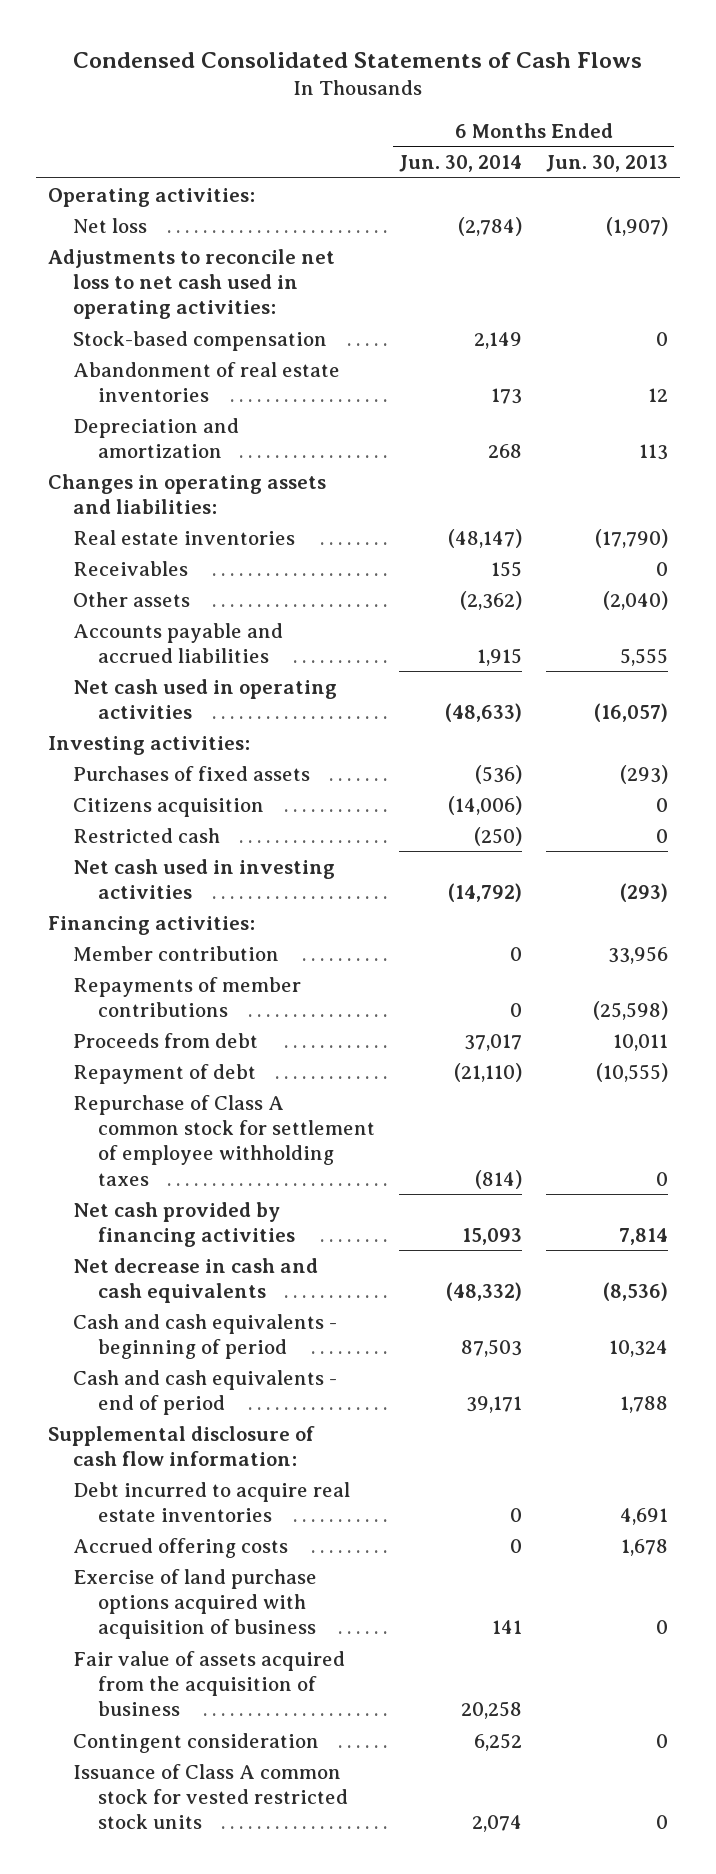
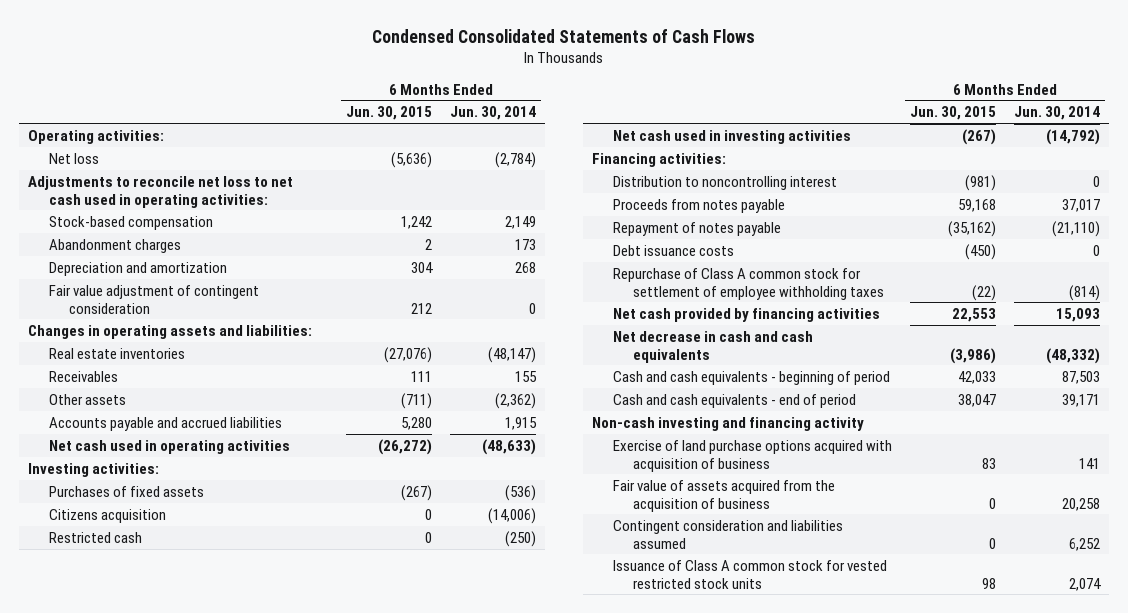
[546,155,669,173] Jun. 30, 2013 -> none
none -> [345,106,432,121] Jun. 30, 2015
[72,361,340,402] Abandonment of real estate inventories -> [48,238,181,253] Abandonment charges
none -> [48,284,259,314] Fair value adjustment of contingent consideration
[72,945,279,961] Member contribution -> none
[72,976,301,1017] Repayments of member contributions -> none
none -> [612,175,837,190] Distribution to noncontrolling interest
[72,1032,258,1048] Proceeds from debt -> [612,198,785,213] Proceeds from notes payable
[72,1063,256,1084] Repayment of debt -> [612,221,781,236] Repayment of notes payable
none -> [612,244,734,256] Debt issuance costs
[72,1481,350,1522] Debt incurred to acquire real estate inventories -> none
[72,1537,288,1558] Accrued offering costs -> none
[48,1425,316,1466] Supplemental disclosure of cash flow information: -> [592,416,865,431] Non-cash investing and financing activity
[72,1732,319,1753] Contingent consideration -> [612,519,843,549] Contingent consideration and liabilities assumed

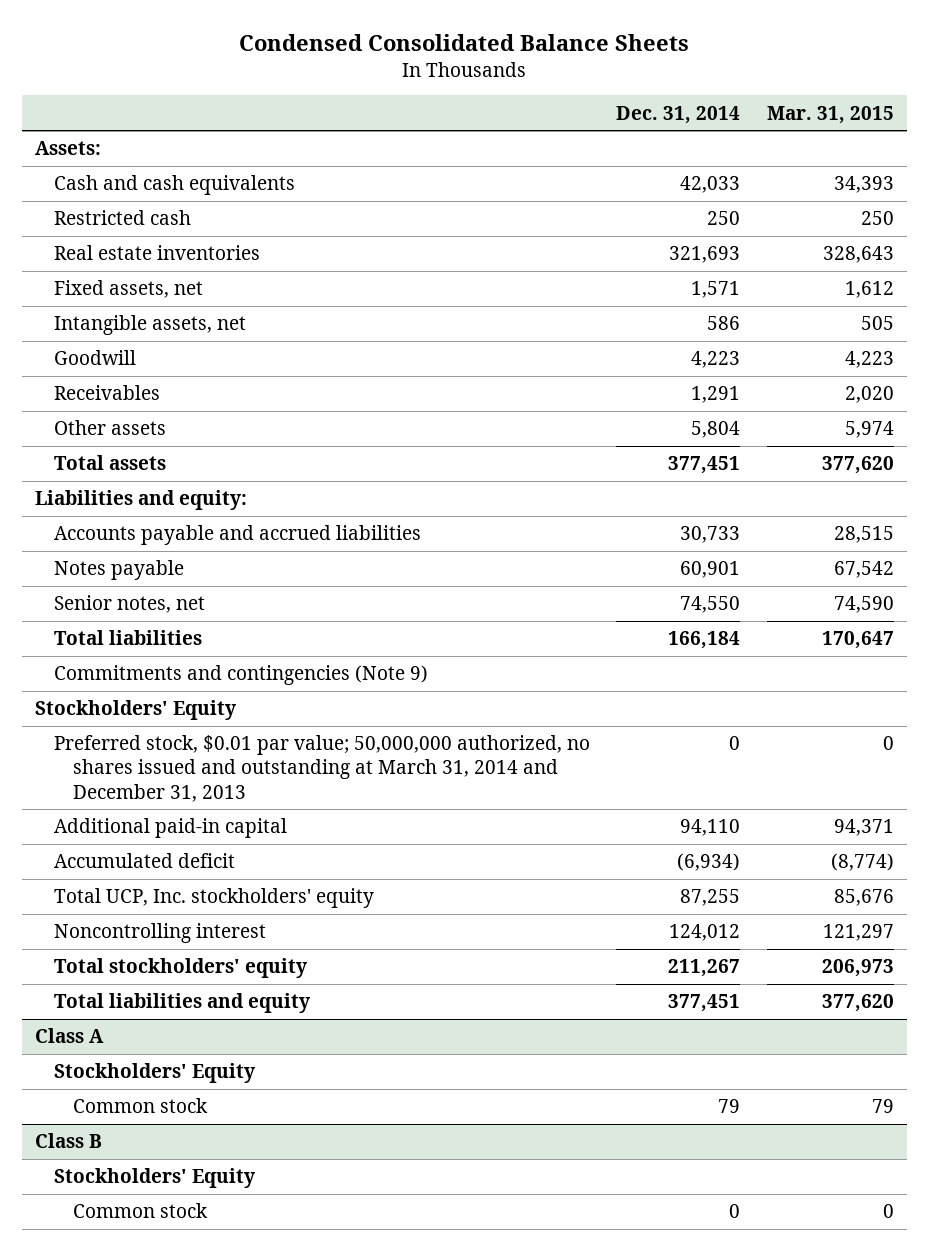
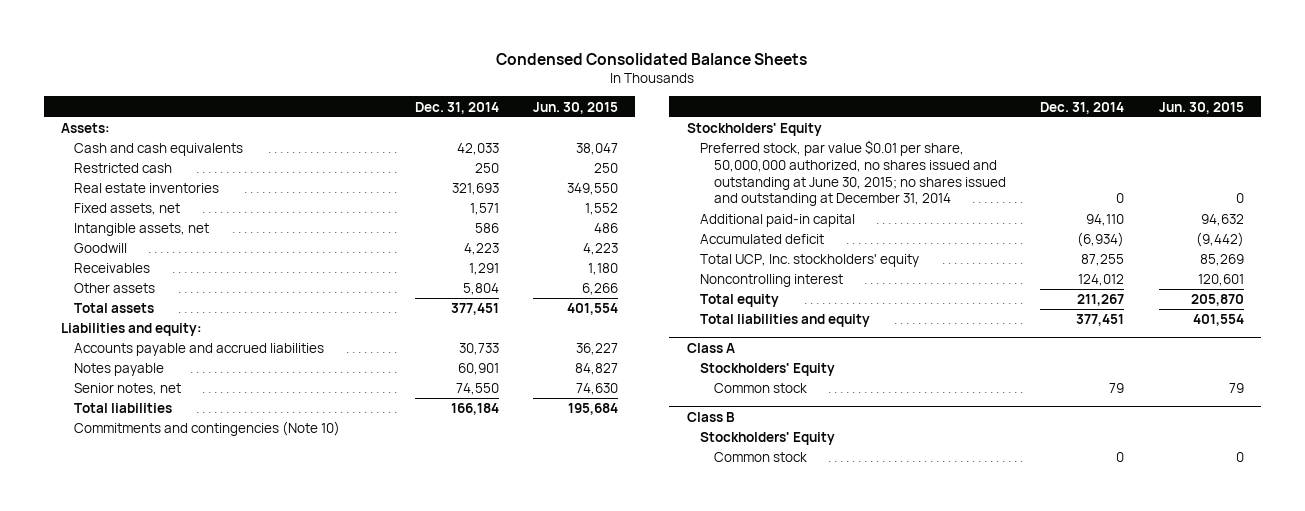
[766,105,894,124] Mar. 31, 2015 -> none
none -> [533,101,619,114] Jun. 30, 2015
[54,665,429,686] Commitments and contingencies (Note 9) -> [74,421,341,437] Commitments and contingencies (Note 10)
[54,735,591,802] Preferred stock, $0.01 par value; 50,000,000 authorized, no shares issued and outstanding at March 31, 2014 and December 31, 2013 -> [700,140,1006,207] Preferred stock, par value $0.01 per share, 50,000,000 authorized, no shares issued and outstanding at June 30, 2015; no shares issued and outstanding at December 31, 2014
[54,958,308,979] Total stockholders' equity -> [700,294,780,308] Total equity

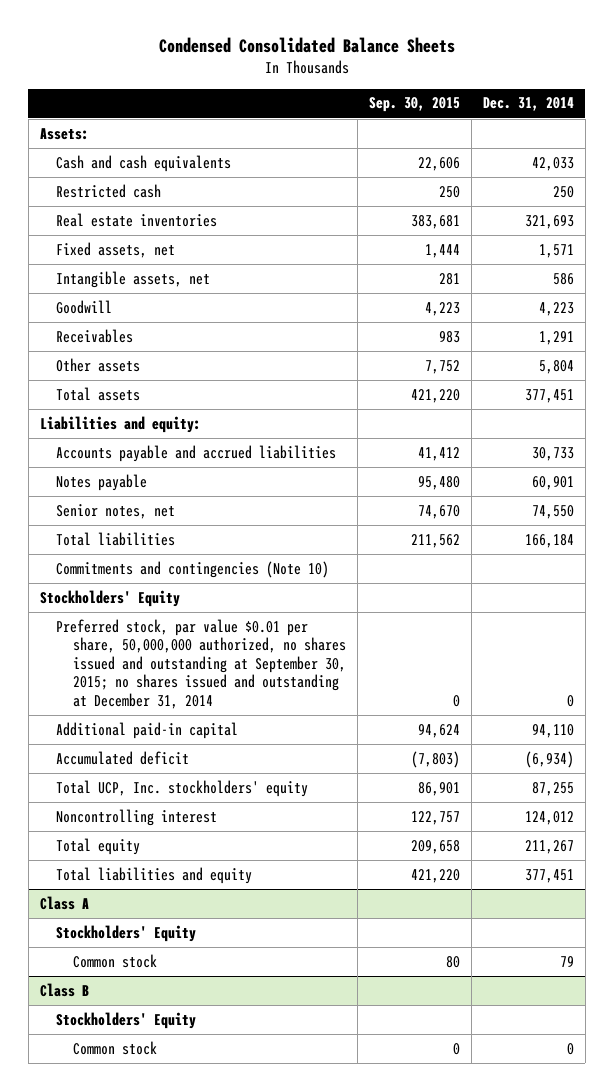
[533,101,619,114] Jun. 30, 2015 -> none
none -> [369,97,461,113] Sep. 30, 2015
[700,140,1006,207] Preferred stock, par value $0.01 per share, 50,000,000 authorized, no shares issued and outstanding at June 30, 2015; no shares issued and outstanding at December 31, 2014 -> [56,618,347,710] Preferred stock, par value $0.01 per share, 50,000,000 authorized, no shares issued and outstanding at September 30, 2015; no shares issued and outstanding at December 31, 2014

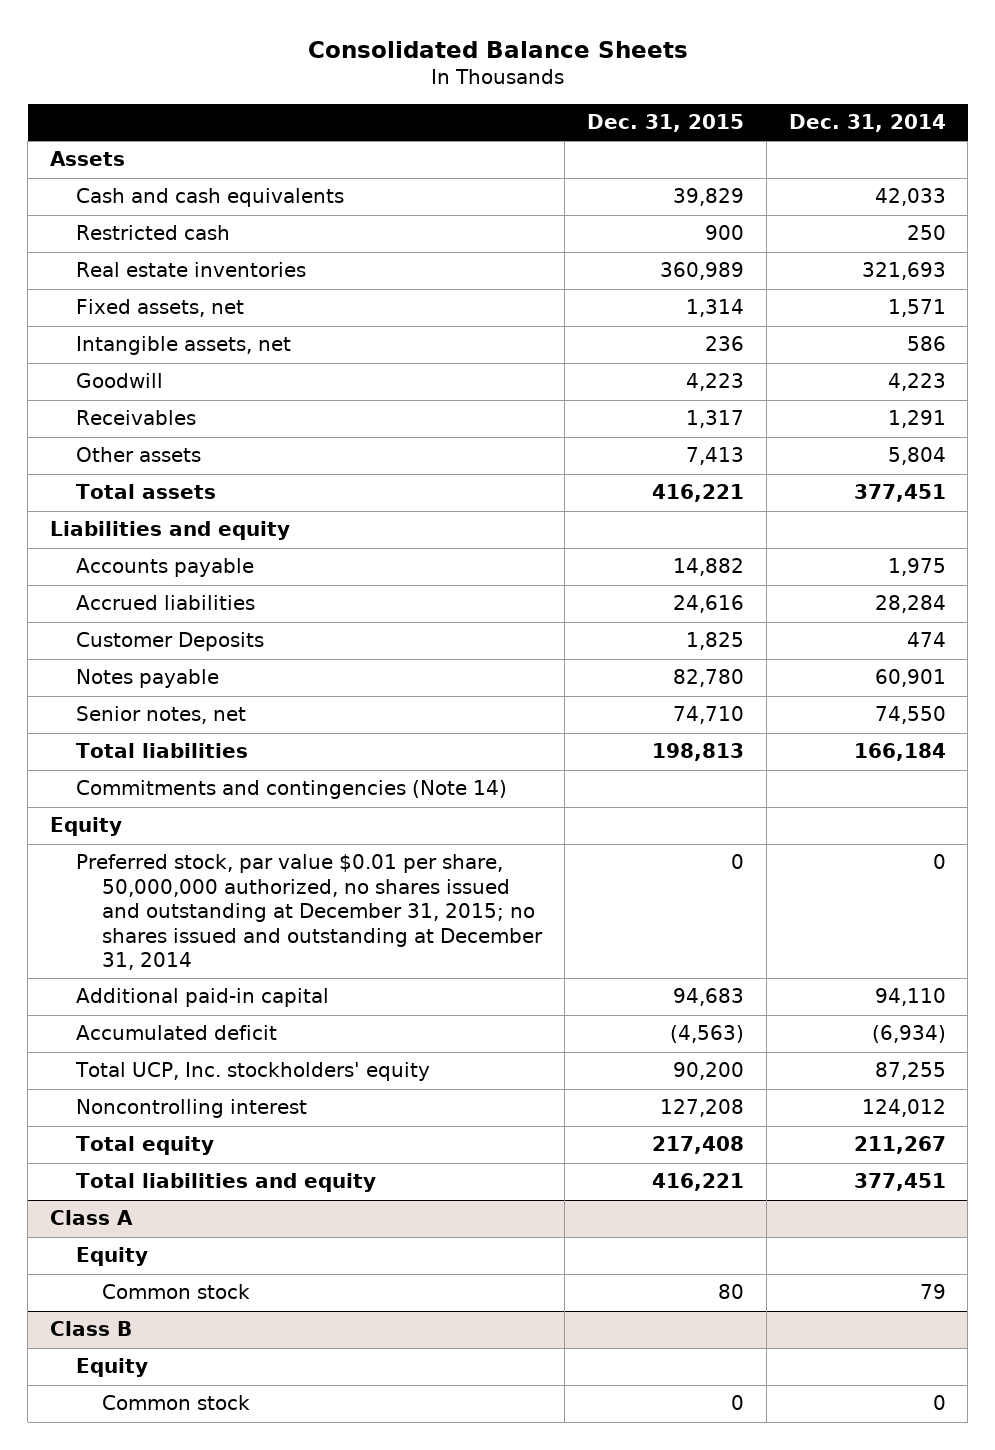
[158,37,455,54] Condensed Consolidated Balance Sheets -> [307,40,688,58] Consolidated Balance Sheets
[369,97,461,113] Sep. 30, 2015 -> none
none -> [586,114,744,133] Dec. 31, 2015
[39,127,89,140] Assets: -> [49,151,125,167] Assets
[56,444,337,462] Accounts payable and accrued liabilities -> none
[39,415,201,433] Liabilities and equity: -> [49,521,290,541] Liabilities and equity
none -> [76,558,255,578] Accounts payable
none -> [76,595,256,611] Accrued liabilities
none -> [76,632,265,652] Customer Deposits
[56,560,330,578] Commitments and contingencies (Note 10) -> [76,780,508,800] Commitments and contingencies (Note 14)
[39,589,180,607] Stockholders' Equity -> [49,817,122,837] Equity
[56,618,347,710] Preferred stock, par value $0.01 per share, 50,000,000 authorized, no shares issued and outstanding at September 30, 2015; no shares issued and outstanding at December 31, 2014 -> [76,854,544,970] Preferred stock, par value $0.01 per share, 50,000,000 authorized, no shares issued and outstanding at December 31, 2015; no shares issued and outstanding at December 31, 2014
[56,924,197,942] Stockholders' Equity -> [76,1247,149,1267] Equity
[56,1011,197,1029] Stockholders' Equity -> [76,1358,149,1378] Equity

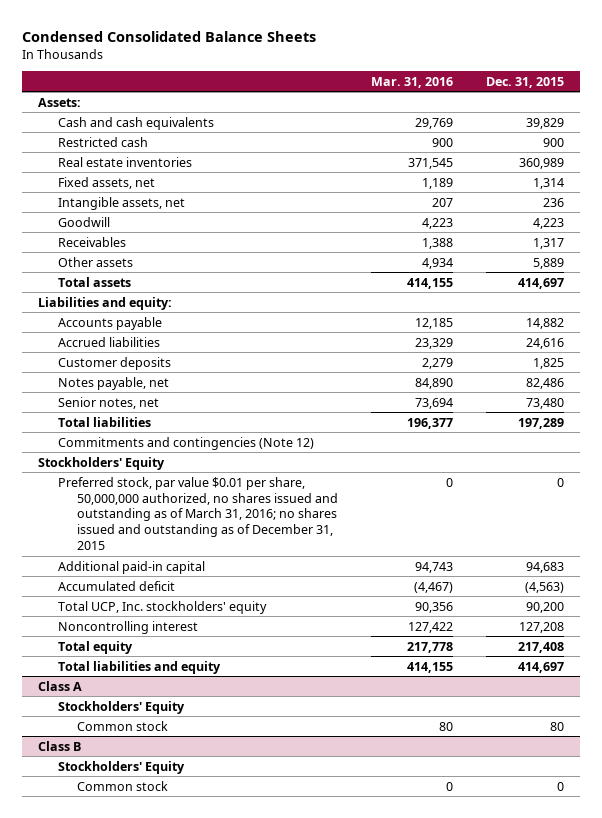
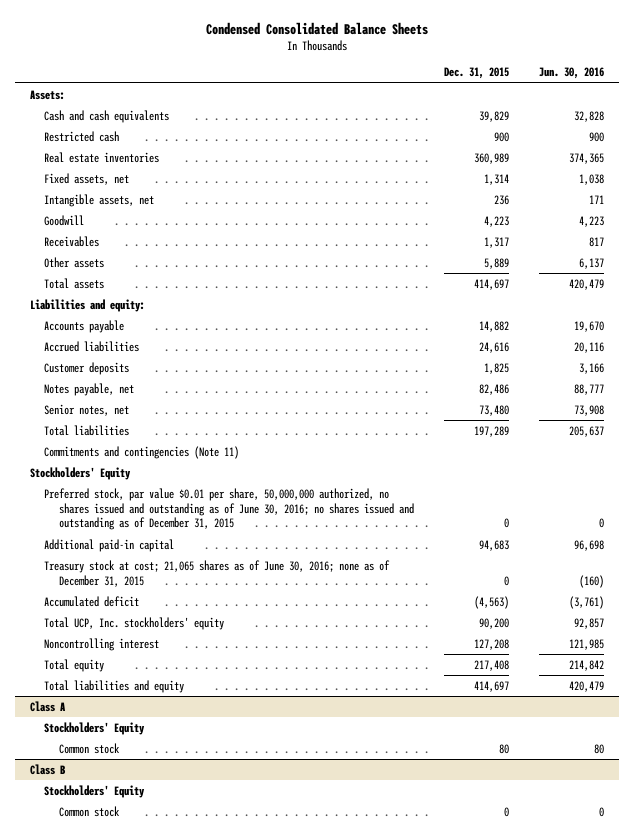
[371,76,454,88] Mar. 31, 2016 -> none
none -> [539,67,605,80] Jun. 30, 2016
[57,436,314,450] Commitments and contingencies (Note 12) -> [44,445,240,459] Commitments and contingencies (Note 11)
[57,476,339,551] Preferred stock, par value $0.01 per share, 50,000,000 authorized, no shares issued and outstanding as of March 31, 2016; no shares issued and outstanding as of December 31, 2015 -> [44,487,414,531] Preferred stock, par value $0.01 per share, 50,000,000 authorized, no shares issued and outstanding as of June 30, 2016; no shares issued and outstanding as of December 31, 2015
none -> [44,559,391,587] Treasury stock at cost; 21,065 shares as of June 30, 2016; none as of December 31, 2015

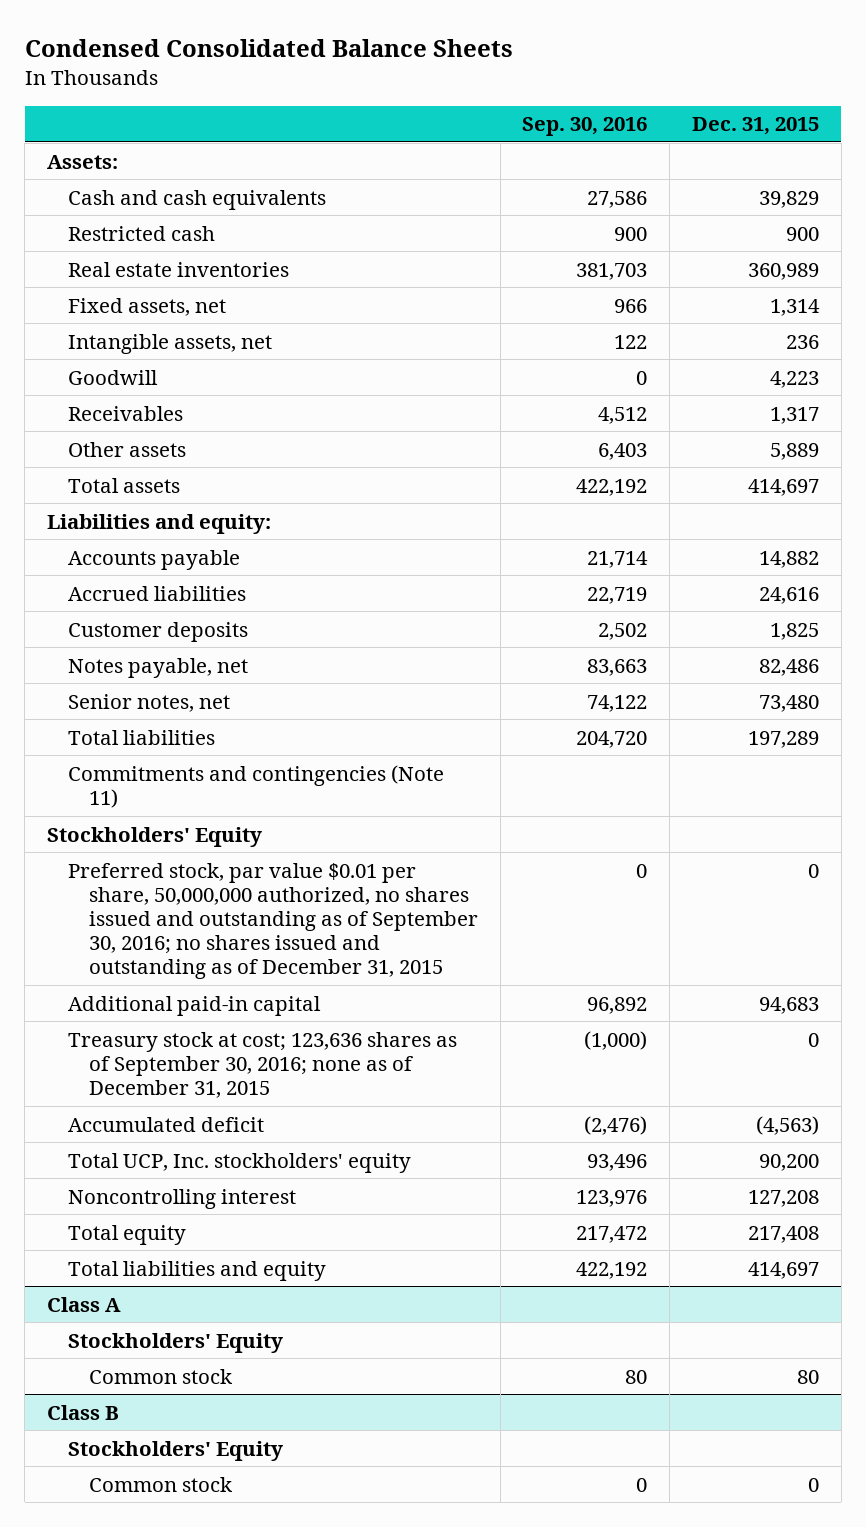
[539,67,605,80] Jun. 30, 2016 -> none
none -> [522,117,648,137] Sep. 30, 2016
[44,487,414,531] Preferred stock, par value $0.01 per share, 50,000,000 authorized, no shares issued and outstanding as of June 30, 2016; no shares issued and outstanding as of December 31, 2015 -> [67,862,478,980] Preferred stock, par value $0.01 per share, 50,000,000 authorized, no shares issued and outstanding as of September 30, 2016; no shares issued and outstanding as of December 31, 2015
[44,559,391,587] Treasury stock at cost; 21,065 shares as of June 30, 2016; none as of December 31, 2015 -> [67,1031,457,1099] Treasury stock at cost; 123,636 shares as of September 30, 2016; none as of December 31, 2015

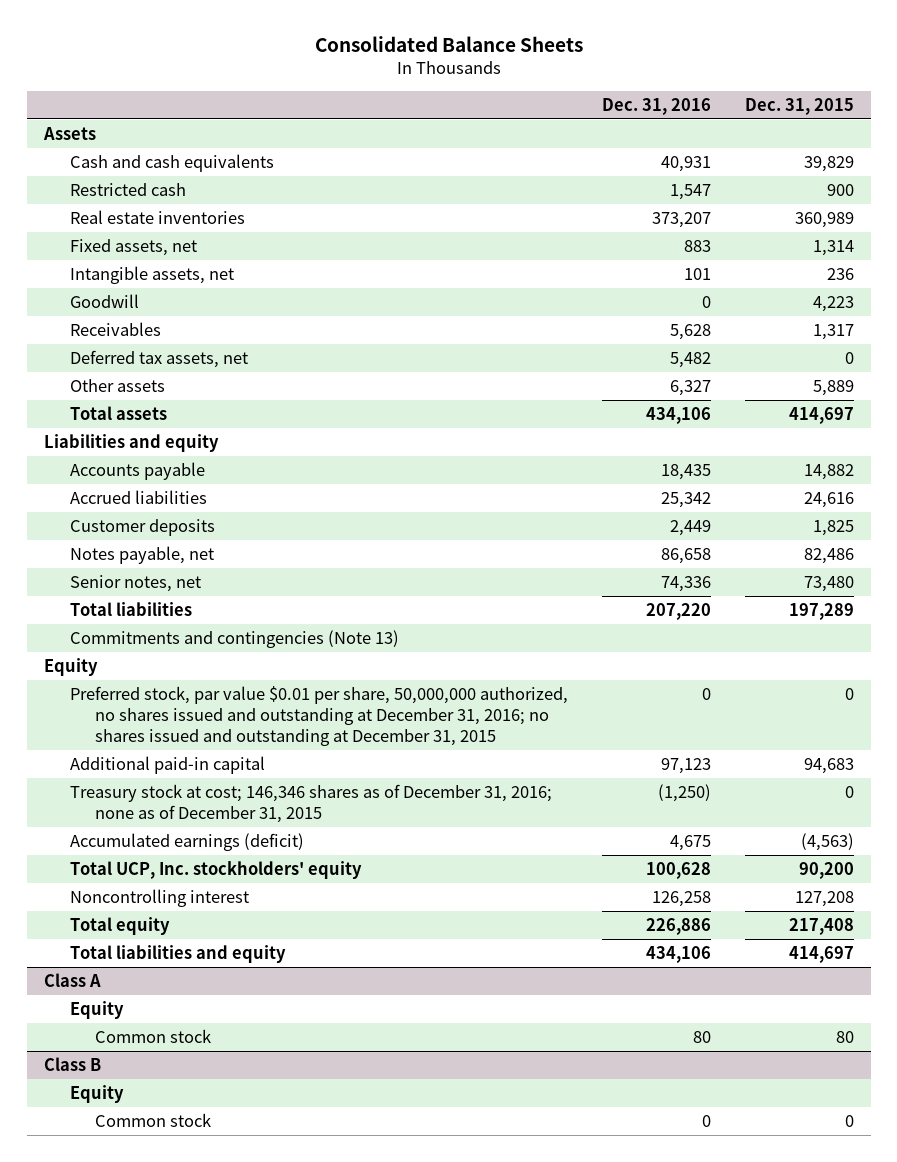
[24,38,513,57] Condensed Consolidated Balance Sheets -> [314,36,583,53] Consolidated Balance Sheets
[522,117,648,137] Sep. 30, 2016 -> none
none -> [601,97,711,115] Dec. 31, 2016
[47,154,119,169] Assets: -> [42,127,96,141] Assets
none -> [69,350,248,369] Deferred tax assets, net
[47,513,272,534] Liabilities and equity: -> [43,434,219,453] Liabilities and equity
[67,764,444,808] Commitments and contingencies (Note 11) -> [69,630,399,649] Commitments and contingencies (Note 13)
[47,826,263,847] Stockholders' Equity -> [43,658,98,677] Equity
[67,862,478,980] Preferred stock, par value $0.01 per share, 50,000,000 authorized, no shares issued and outstanding as of September 30, 2016; no shares issued and outstanding as of December 31, 2015 -> [69,686,568,746] Preferred stock, par value $0.01 per share, 50,000,000 authorized, no shares issued and outstanding at December 31, 2016; no shares issued and outstanding at December 31, 2015
[67,1031,457,1099] Treasury stock at cost; 123,636 shares as of September 30, 2016; none as of December 31, 2015 -> [69,784,552,823] Treasury stock at cost; 146,346 shares as of December 31, 2016; none as of December 31, 2015
[67,1116,264,1132] Accumulated deficit -> [69,833,304,852] Accumulated earnings (deficit)
[67,1332,283,1353] Stockholders' Equity -> [69,1001,124,1020] Equity
[67,1440,283,1461] Stockholders' Equity -> [69,1085,124,1104] Equity

